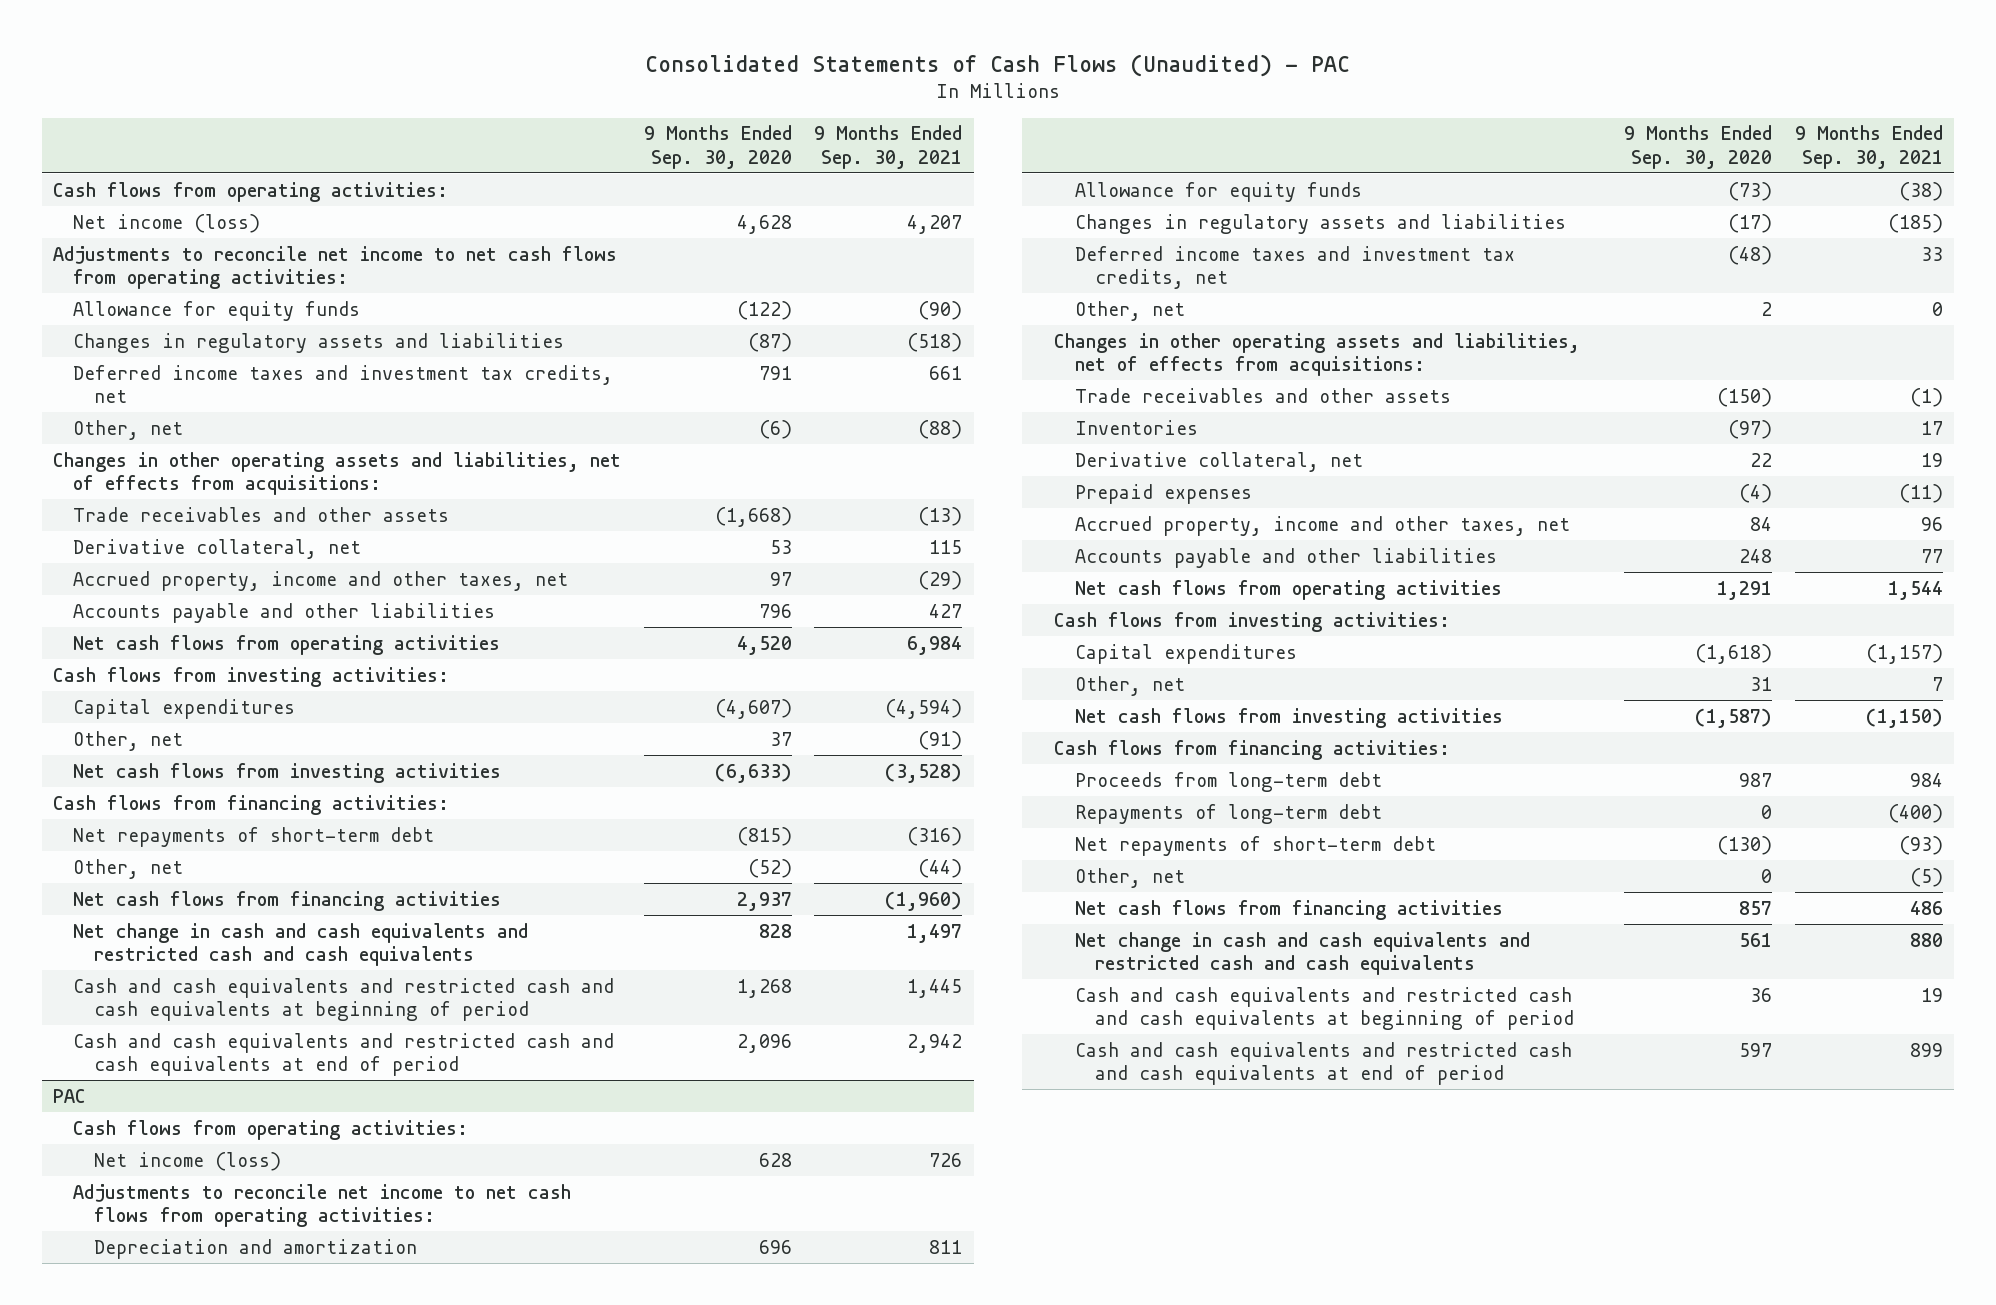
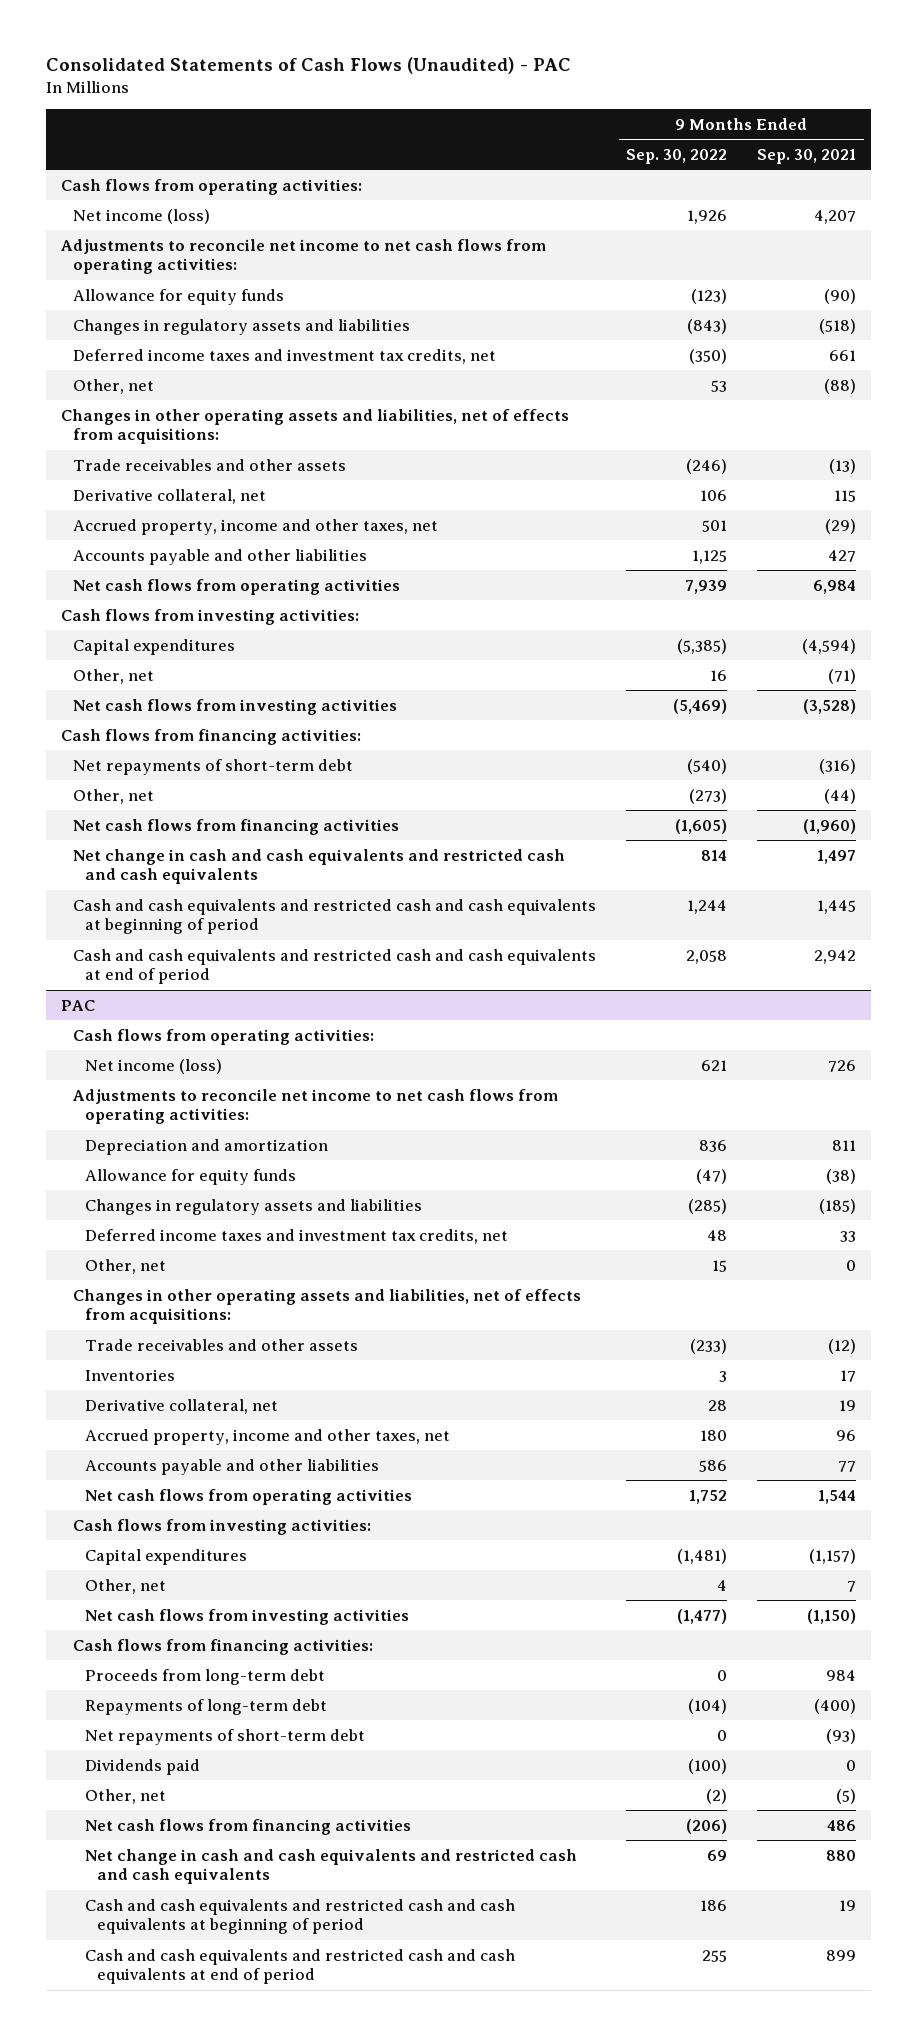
[643,125,792,169] 9 Months Ended Sep. 30, 2020 -> none
none -> [626,148,728,164] Sep. 30, 2022
[918,730,963,750] (91) -> [828,668,857,684] (71)
[1910,387,1944,407] (1) -> [828,1338,857,1354] (12)
[1074,483,1252,504] Prepaid expenses -> none
none -> [85,1758,201,1775] Dividends paid

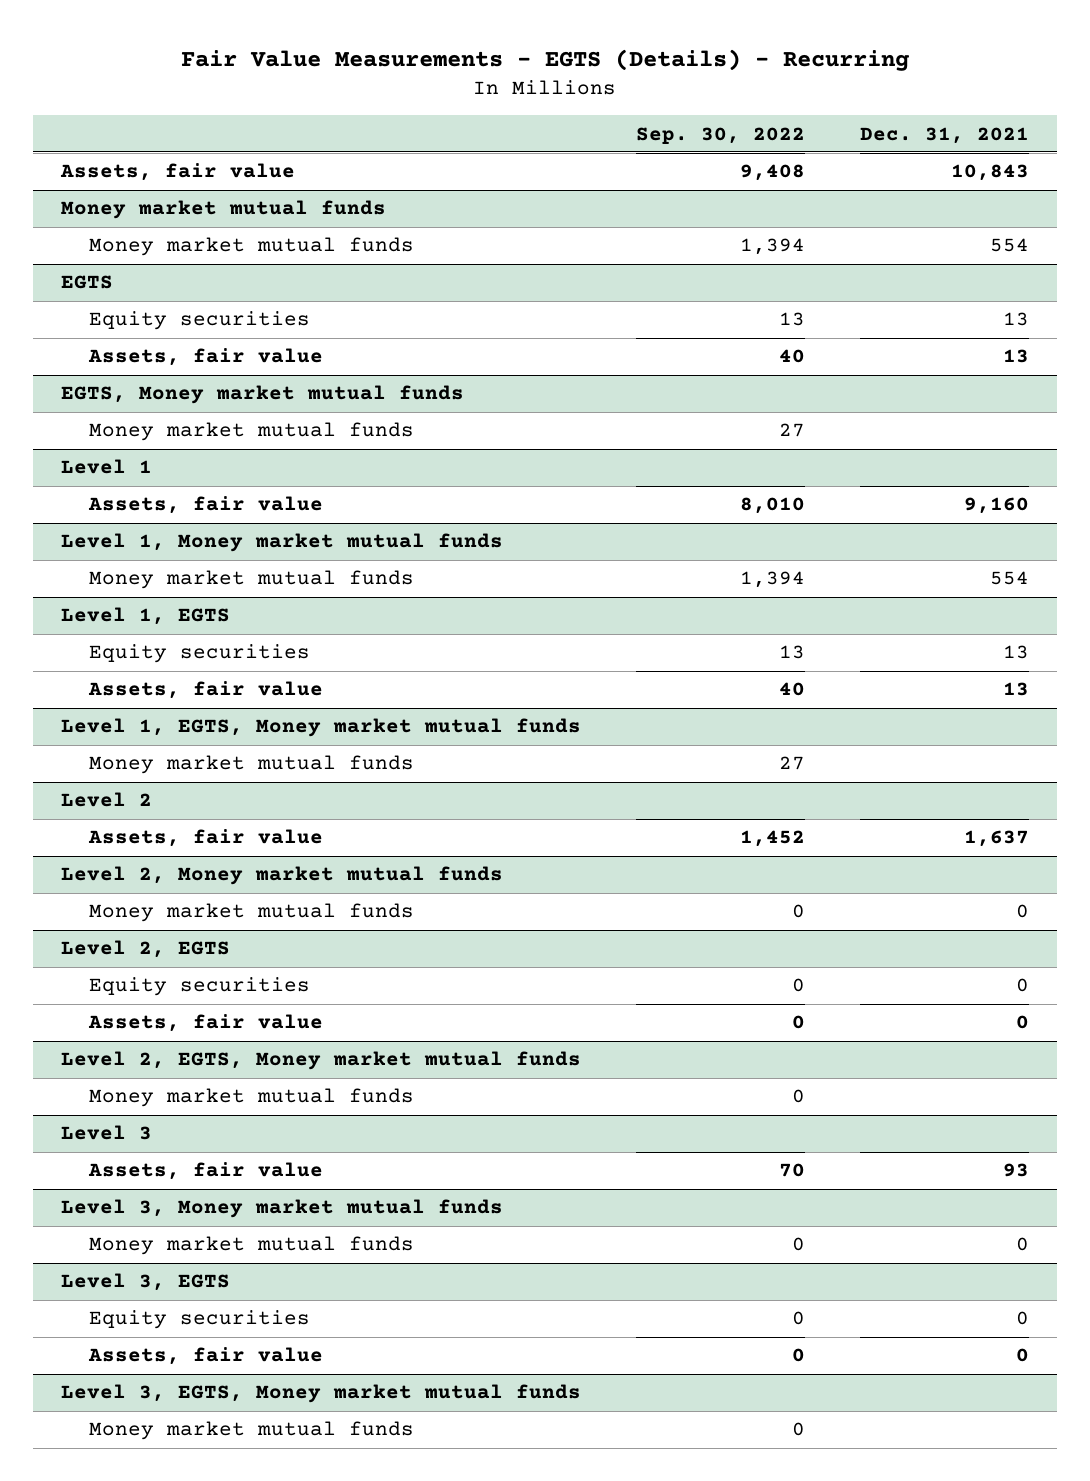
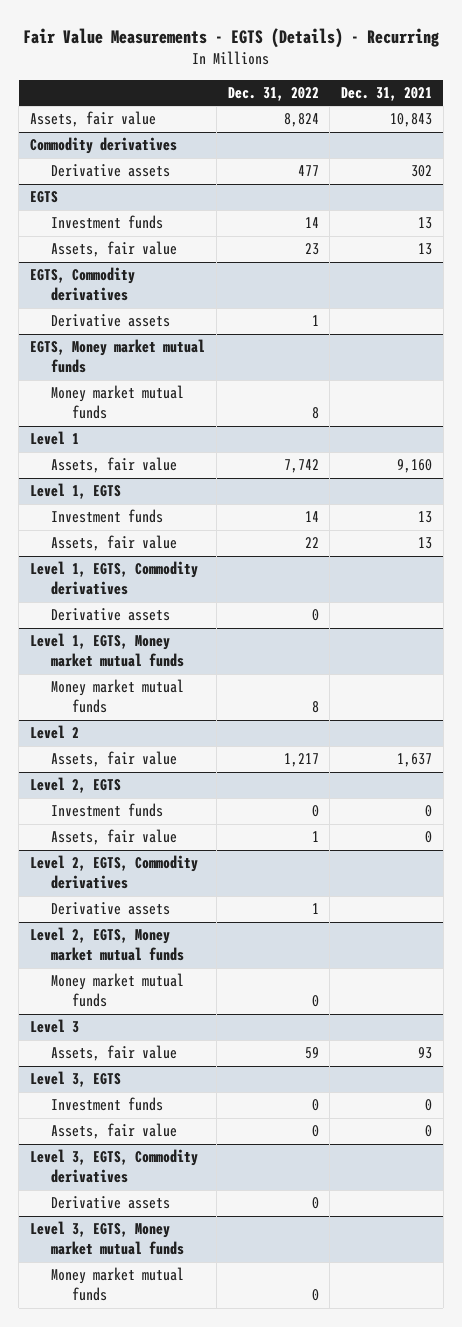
[636,126,806,144] Sep. 30, 2022 -> none
none -> [227,86,319,101] Dec. 31, 2022
[89,237,415,257] Money market mutual funds -> none
[60,200,386,220] Money market mutual funds -> [30,137,178,155] Commodity derivatives
none -> [50,164,170,178] Derivative assets
[89,311,311,331] Equity securities -> [50,215,163,230] Investment funds
none -> [30,267,136,302] EGTS, Commodity derivatives
none -> [50,314,170,328] Derivative assets
[60,533,503,553] Level 1, Money market mutual funds -> none
[89,570,415,590] Money market mutual funds -> none
[89,644,311,664] Equity securities -> [50,509,163,524] Investment funds
none -> [30,561,199,596] Level 1, EGTS, Commodity derivatives
none -> [50,608,170,622] Derivative assets
[60,866,503,886] Level 2, Money market mutual funds -> none
[89,903,415,923] Money market mutual funds -> none
[89,977,311,997] Equity securities -> [50,803,163,818] Investment funds
none -> [30,855,199,890] Level 2, EGTS, Commodity derivatives
none -> [50,902,170,916] Derivative assets
[60,1199,503,1219] Level 3, Money market mutual funds -> none
[89,1236,415,1256] Money market mutual funds -> none
[89,1310,311,1330] Equity securities -> [50,1097,163,1112] Investment funds
none -> [30,1149,199,1184] Level 3, EGTS, Commodity derivatives
none -> [50,1196,170,1210] Derivative assets

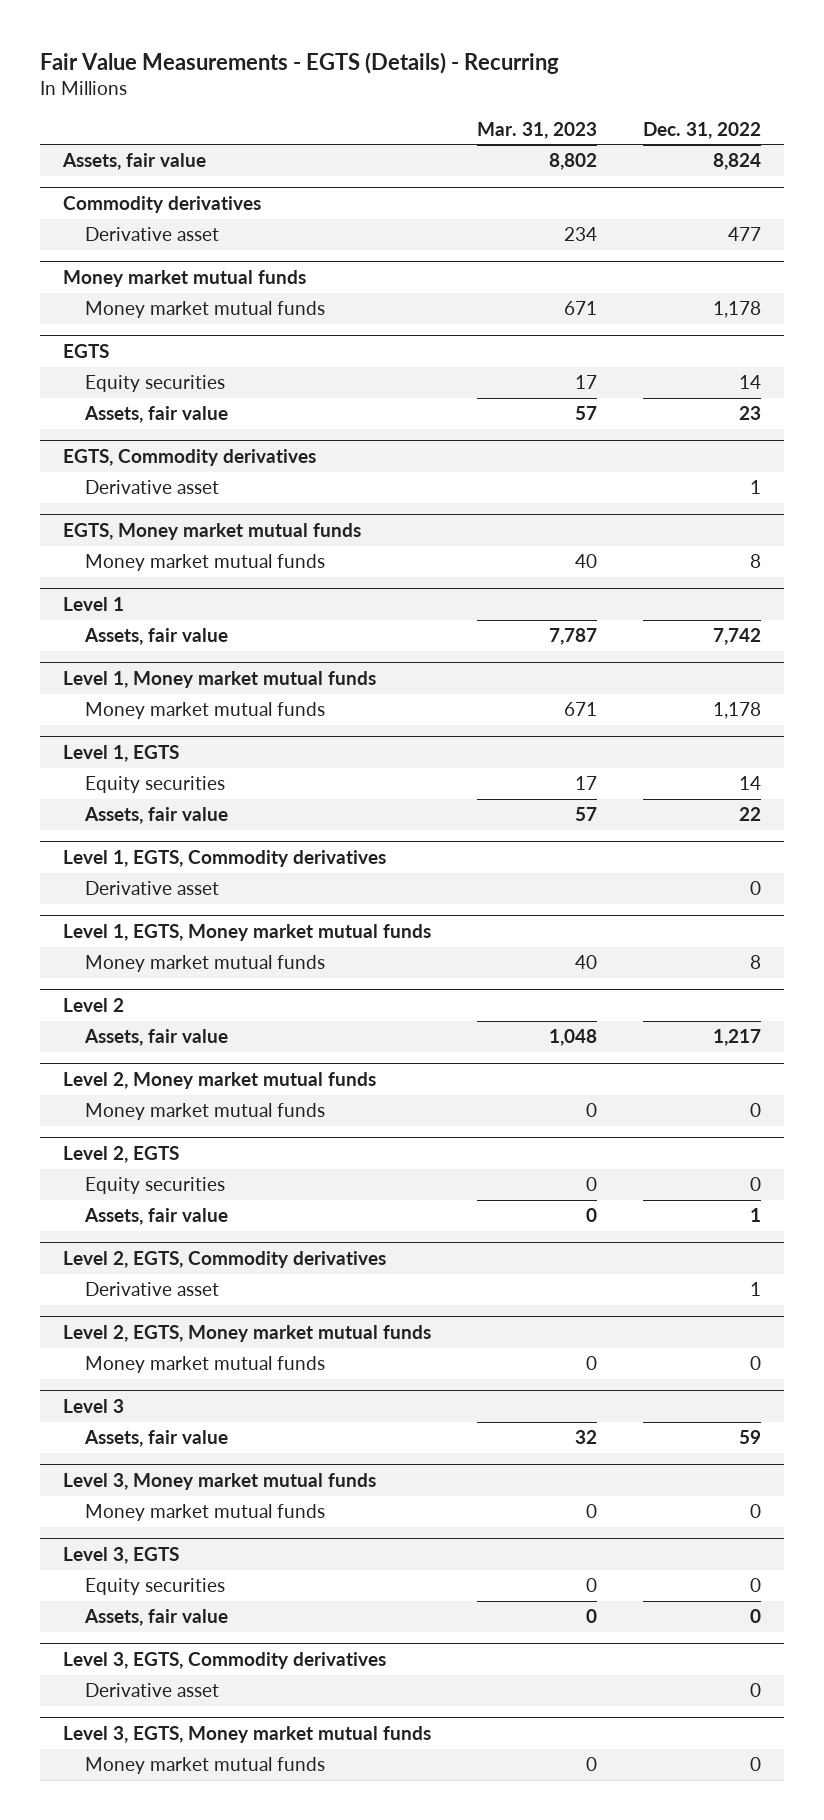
[341,86,433,101] Dec. 31, 2021 -> none
none -> [477,121,598,139] Mar. 31, 2023
[50,164,170,178] Derivative assets -> [85,227,220,242] Derivative asset
none -> [63,270,307,288] Money market mutual funds
none -> [85,301,326,319] Money market mutual funds
[50,215,163,230] Investment funds -> none
none -> [85,375,226,393] Equity securities
[50,314,170,328] Derivative assets -> [85,480,220,495] Derivative asset
none -> [63,671,377,689] Level 1, Money market mutual funds
none -> [85,702,326,720] Money market mutual funds
[50,509,163,524] Investment funds -> none
none -> [85,776,226,794] Equity securities
[50,608,170,622] Derivative assets -> [85,881,220,896] Derivative asset
none -> [63,1072,377,1090] Level 2, Money market mutual funds
none -> [85,1103,326,1121] Money market mutual funds
[50,803,163,818] Investment funds -> none
none -> [85,1177,226,1195] Equity securities
[50,902,170,916] Derivative assets -> [85,1282,220,1297] Derivative asset
none -> [63,1473,377,1491] Level 3, Money market mutual funds
none -> [85,1504,326,1522] Money market mutual funds
[50,1097,163,1112] Investment funds -> none
none -> [85,1578,226,1596] Equity securities
[50,1196,170,1210] Derivative assets -> [85,1683,220,1698] Derivative asset

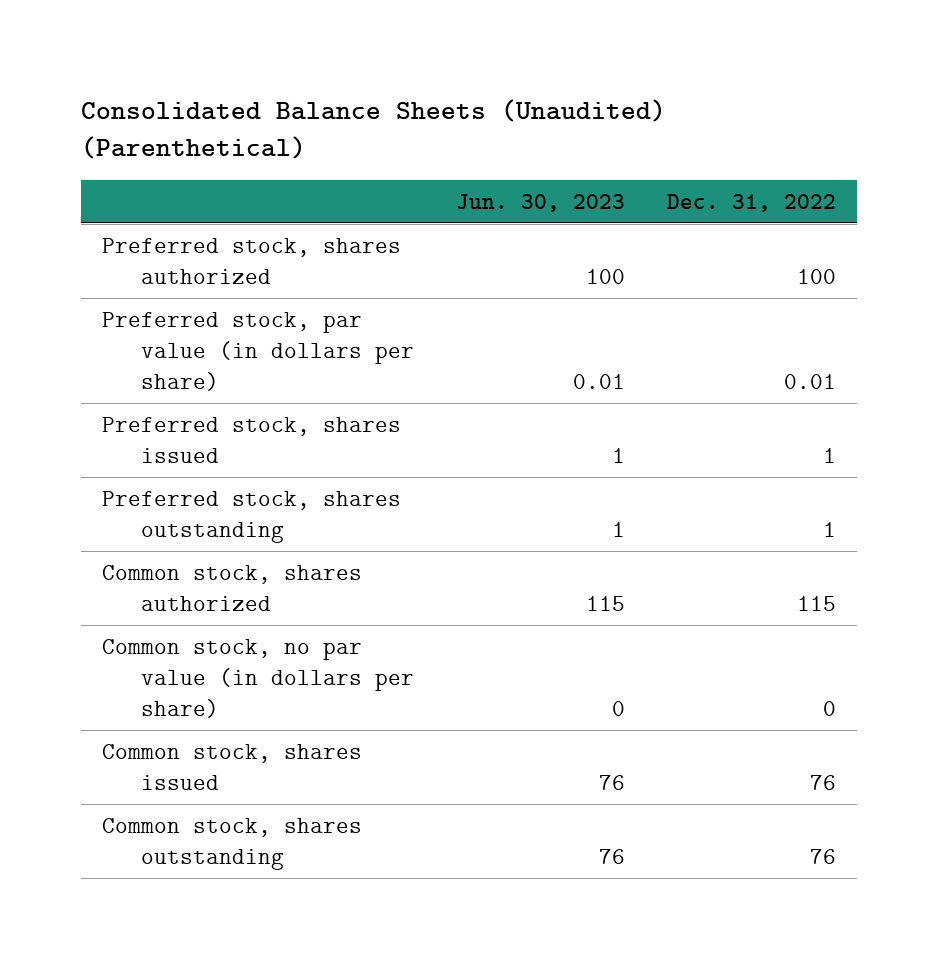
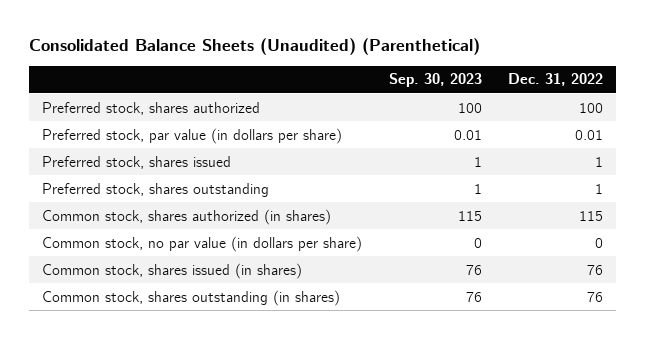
[455,193,625,212] Jun. 30, 2023 -> none
none -> [388,73,482,88] Sep. 30, 2023
[102,564,363,611] Common stock, shares authorized -> [42,208,332,225] Common stock, shares authorized (in shares)
[102,743,363,790] Common stock, shares issued -> [42,262,303,279] Common stock, shares issued (in shares)
[102,817,363,870] Common stock, shares outstanding -> [42,289,341,306] Common stock, shares outstanding (in shares)

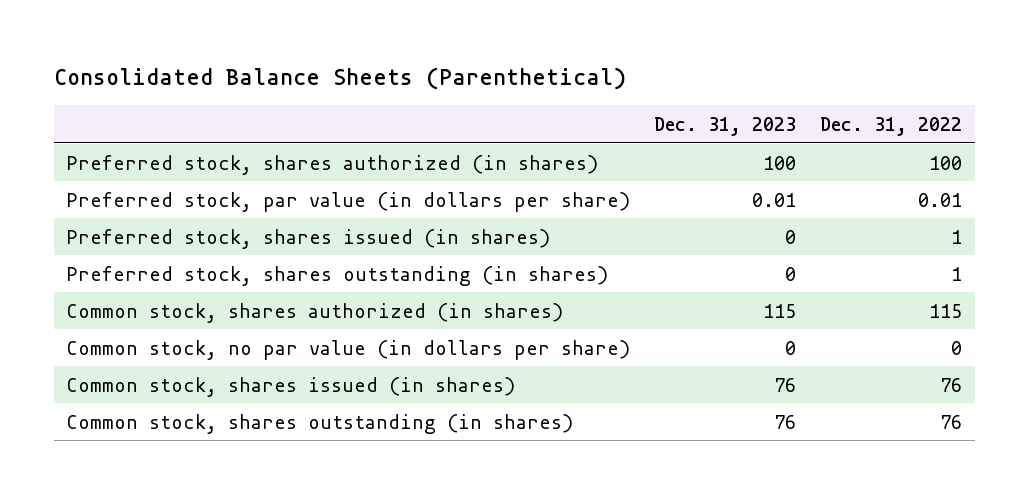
[28,38,480,56] Consolidated Balance Sheets (Unaudited) (Parenthetical) -> [54,67,627,91] Consolidated Balance Sheets (Parenthetical)
[388,73,482,88] Sep. 30, 2023 -> none
none -> [654,116,797,136] Dec. 31, 2023
[42,101,261,115] Preferred stock, shares authorized -> [66,154,599,175] Preferred stock, shares authorized (in shares)
[42,155,232,169] Preferred stock, shares issued -> [66,228,551,249] Preferred stock, shares issued (in shares)
[42,182,270,197] Preferred stock, shares outstanding -> [66,265,609,286] Preferred stock, shares outstanding (in shares)

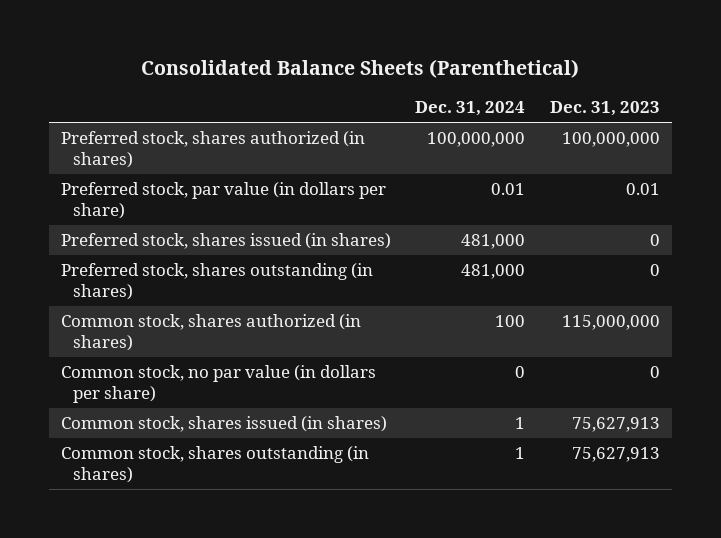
[820,116,963,136] Dec. 31, 2022 -> none
none -> [415,101,526,117] Dec. 31, 2024
[763,155,797,170] 100 -> [561,131,660,147] 100,000,000
[763,303,797,318] 115 -> [561,314,660,330] 115,000,000
[774,377,797,392] 76 -> [571,416,660,432] 75,627,913
[774,414,797,429] 76 -> [571,446,660,462] 75,627,913

